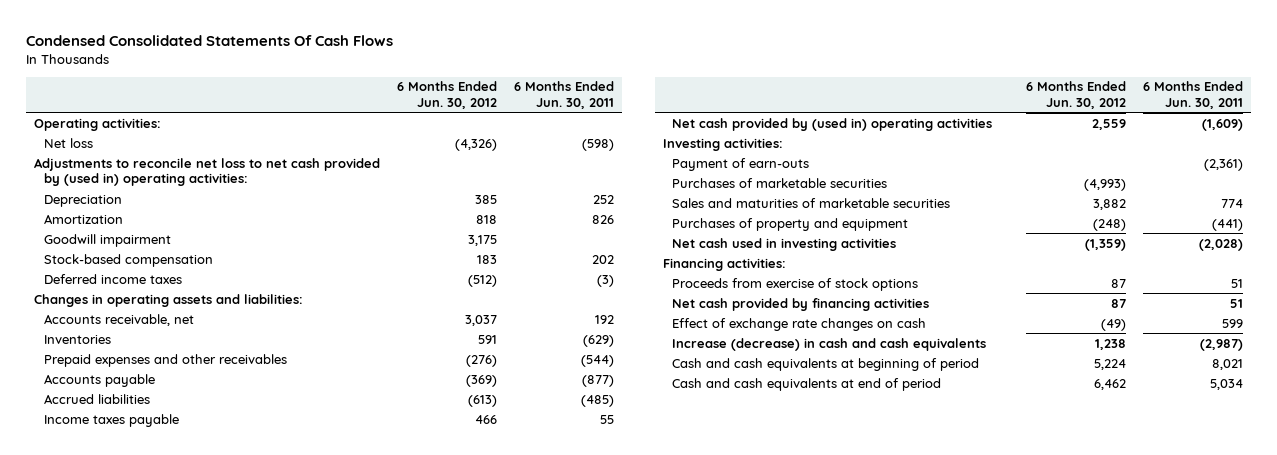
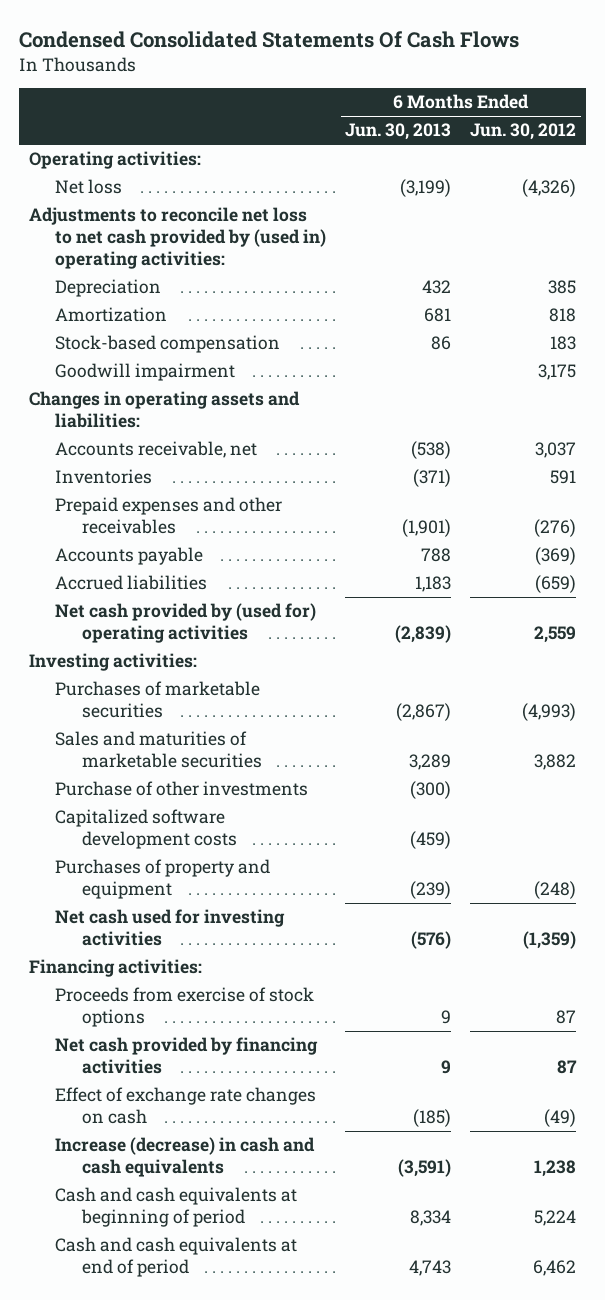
[513,81,614,109] 6 Months Ended Jun. 30, 2011 -> none
none -> [345,123,452,141] Jun. 30, 2013
[43,273,182,284] Deferred income taxes -> none
[43,233,171,247] Goodwill impairment -> [55,363,236,382] Goodwill impairment
[43,413,179,427] Income taxes payable -> none
[468,394,498,407] (613) -> [535,575,577,594] (659)
[672,117,993,131] Net cash provided by (used in) operating activities -> [55,603,317,644] Net cash provided by (used for) operating activities
[672,157,810,171] Payment of earn-outs -> none
none -> [55,781,309,797] Purchase of other investments
none -> [55,809,237,850] Capitalized software development costs
[672,237,897,251] Net cash used in investing activities -> [55,909,286,947] Net cash used for investing activities

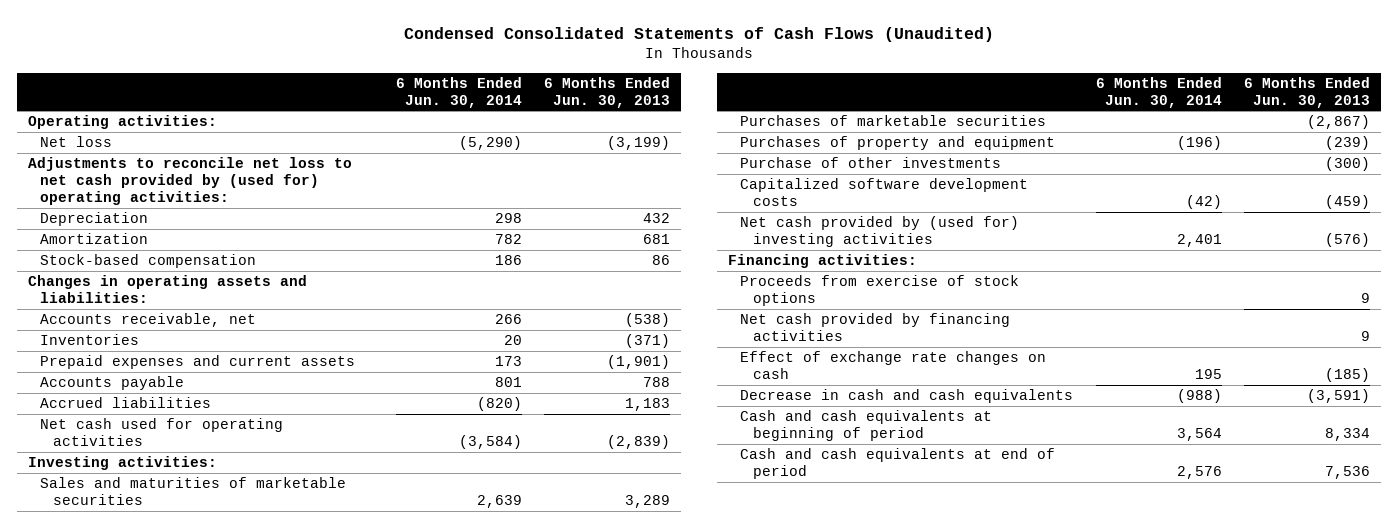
[19,30,520,48] Condensed Consolidated Statements Of Cash Flows -> [403,26,994,42] Condensed Consolidated Statements of Cash Flows (Unaudited)
[470,123,577,141] Jun. 30, 2012 -> none
none -> [395,76,522,108] 6 Months Ended Jun. 30, 2014
[28,207,327,269] Adjustments to reconcile net loss to net cash provided by (used in) operating activities: -> [27,157,352,206] Adjustments to reconcile net loss to net cash provided by (used for) operating activities:
[55,363,236,382] Goodwill impairment -> none
[55,497,283,535] Prepaid expenses and other receivables -> [40,355,356,370] Prepaid expenses and current assets
[55,603,317,644] Net cash provided by (used for) operating activities -> [40,418,284,447] Net cash used for operating activities
[55,681,261,719] Purchases of marketable securities -> [740,115,1047,127] Purchases of marketable securities
[55,859,271,900] Purchases of property and equipment -> [740,136,1056,151] Purchases of property and equipment
[55,909,286,947] Net cash used for investing activities -> [740,216,1020,248] Net cash provided by (used for) investing activities
[55,1137,316,1178] Increase (decrease) in cash and cash equivalents -> [740,389,1074,404] Decrease in cash and cash equivalents
[409,1260,452,1277] 4,743 -> [1324,466,1370,480] 7,536

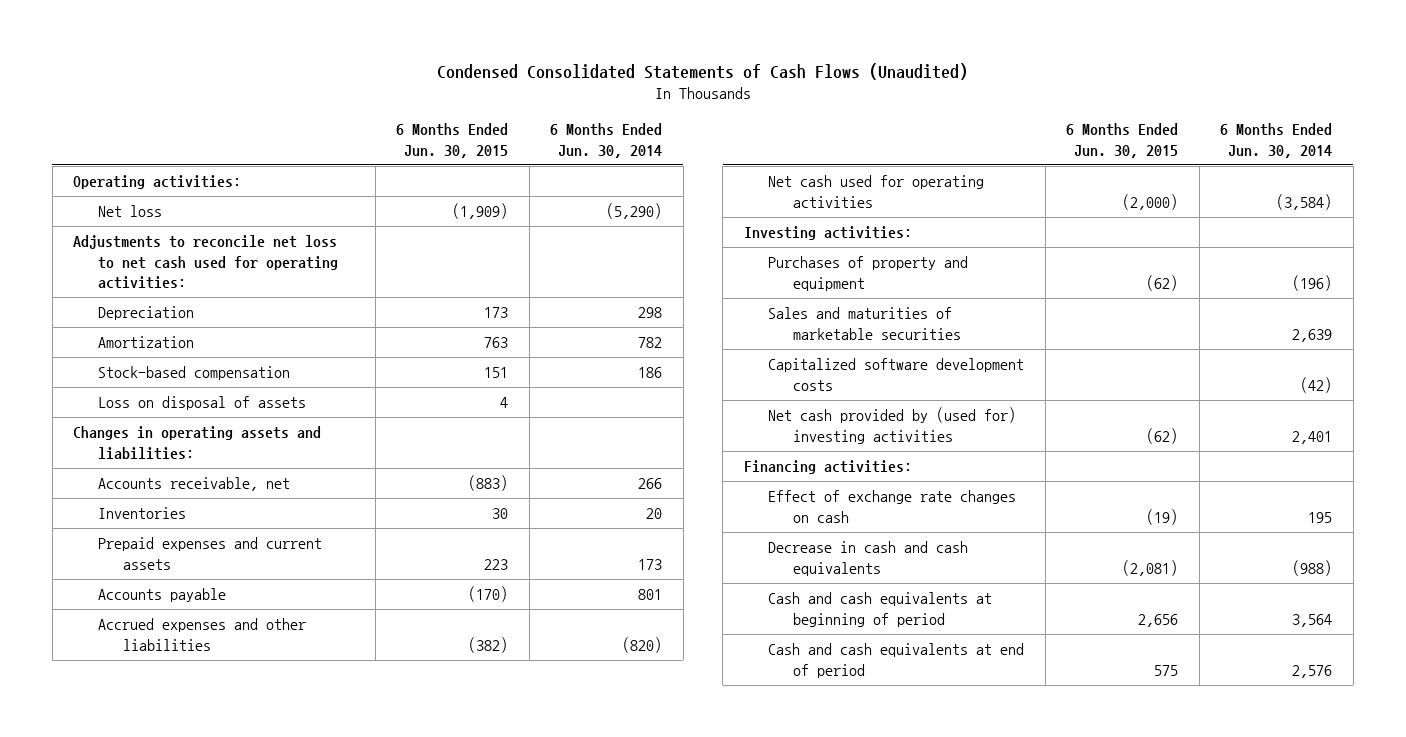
[543,76,670,108] 6 Months Ended Jun. 30, 2013 -> none
none -> [396,123,509,158] 6 Months Ended Jun. 30, 2015
[27,157,352,206] Adjustments to reconcile net loss to net cash provided by (used for) operating activities: -> [73,235,339,290] Adjustments to reconcile net loss to net cash used for operating activities:
none -> [98,396,307,411] Loss on disposal of assets
[40,397,212,409] Accrued liabilities -> [98,618,307,651] Accrued expenses and other liabilities
[740,115,1047,127] Purchases of marketable securities -> none
[740,157,1002,169] Purchase of other investments -> none
[40,477,347,506] Sales and maturities of marketable securities -> [768,307,962,340] Sales and maturities of marketable securities
[740,275,1020,307] Proceeds from exercise of stock options -> none
[740,313,1011,342] Net cash provided by financing activities -> none

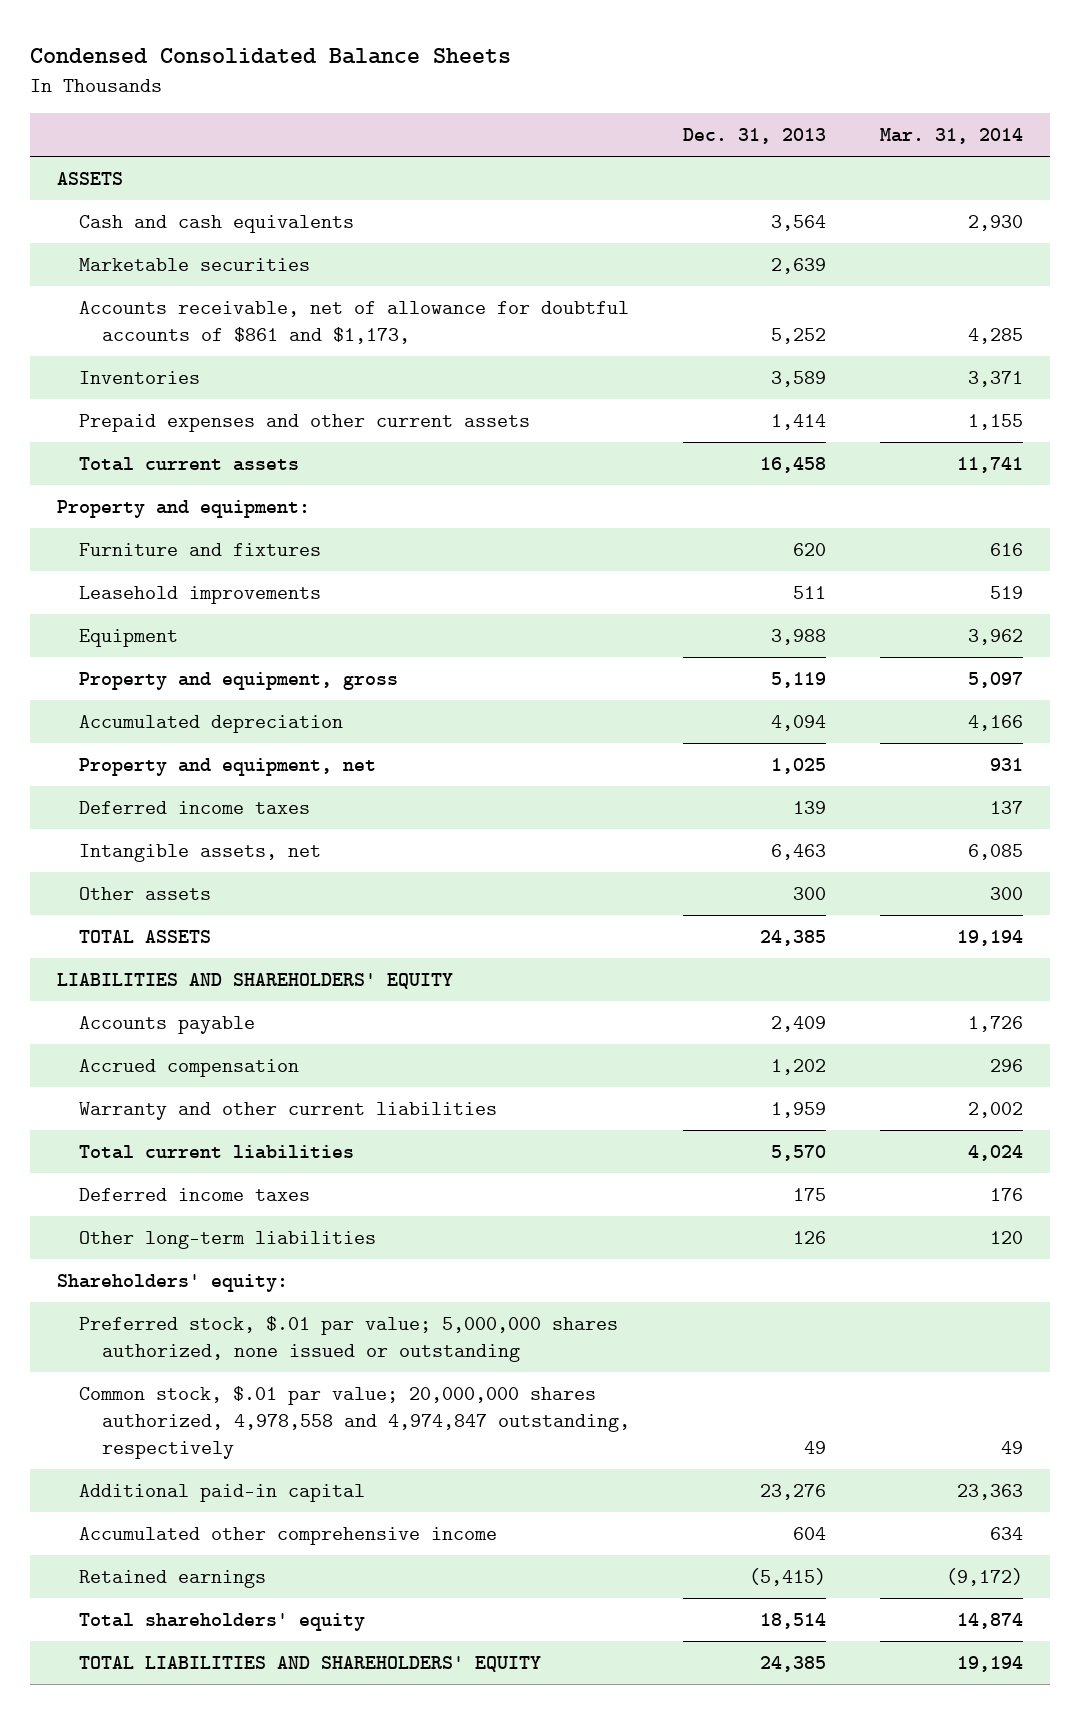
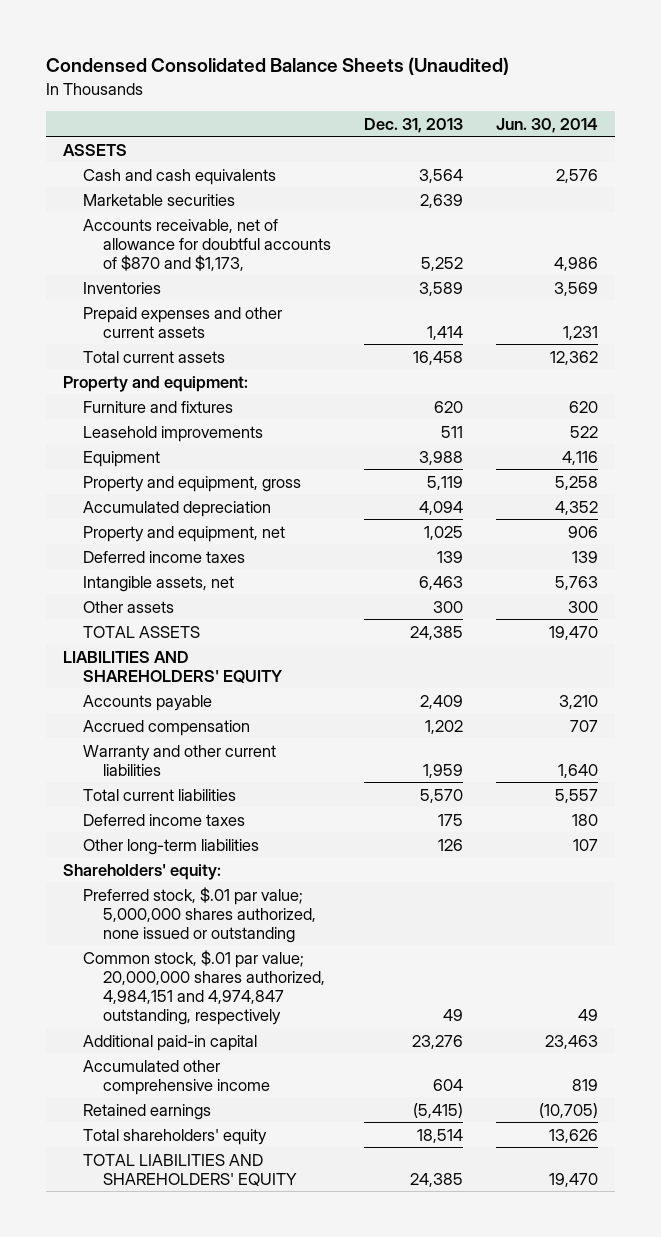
[30,48,512,65] Condensed Consolidated Balance Sheets -> [46,57,510,76] Condensed Consolidated Balance Sheets (Unaudited)
[879,128,1023,145] Mar. 31, 2014 -> none
none -> [496,117,599,133] Jun. 30, 2014
[79,301,630,344] Accounts receivable, net of allowance for doubtful accounts of $861 and $1,173, -> [82,218,331,271] Accounts receivable, net of allowance for doubtful accounts of $870 and $1,173,
[79,1386,630,1459] Common stock, $.01 par value; 20,000,000 shares authorized, 4,978,558 and 4,974,847 outstanding, respectively -> [82,949,325,1026] Common stock, $.01 par value; 20,000,000 shares authorized, 4,984,151 and 4,974,847 outstanding, respectively

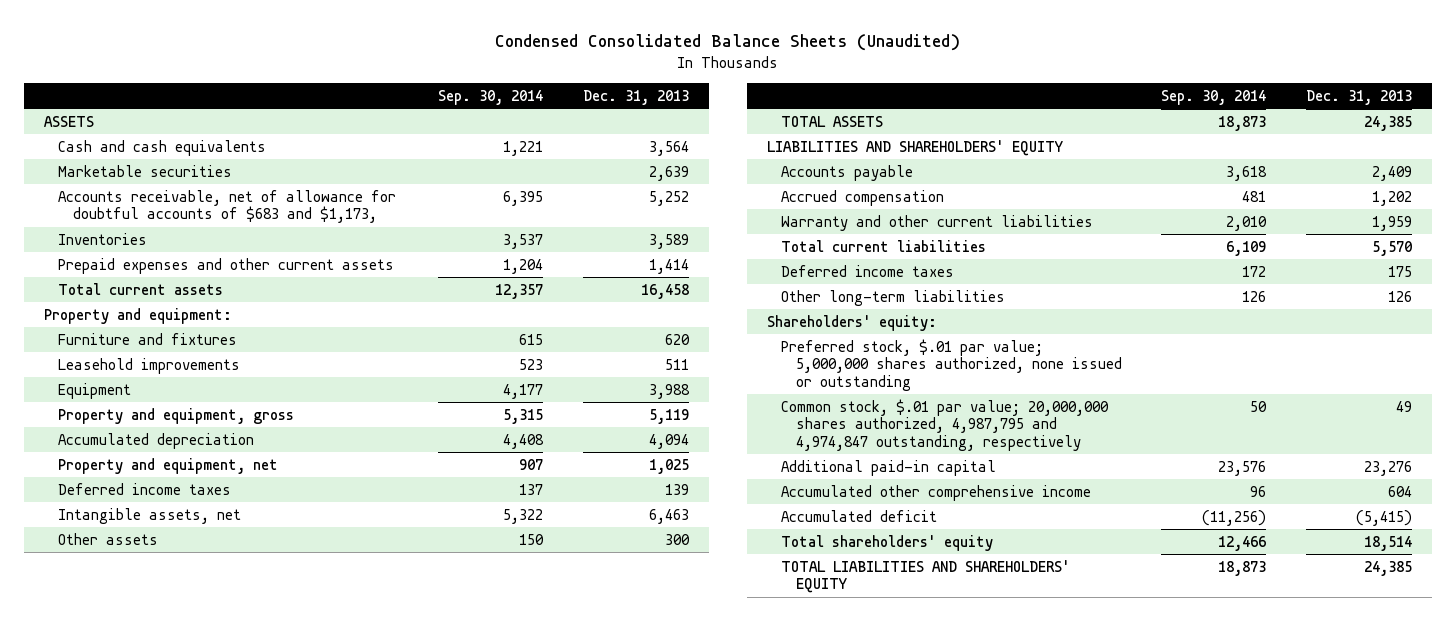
[496,117,599,133] Jun. 30, 2014 -> none
none -> [438,89,544,105] Sep. 30, 2014
[82,218,331,271] Accounts receivable, net of allowance for doubtful accounts of $870 and $1,173, -> [58,189,397,224] Accounts receivable, net of allowance for doubtful accounts of $683 and $1,173,
[82,949,325,1026] Common stock, $.01 par value; 20,000,000 shares authorized, 4,984,151 and 4,974,847 outstanding, respectively -> [781,398,1110,451] Common stock, $.01 par value; 20,000,000 shares authorized, 4,987,795 and 4,974,847 outstanding, respectively
[82,1103,211,1120] Retained earnings -> [781,509,938,522] Accumulated deficit

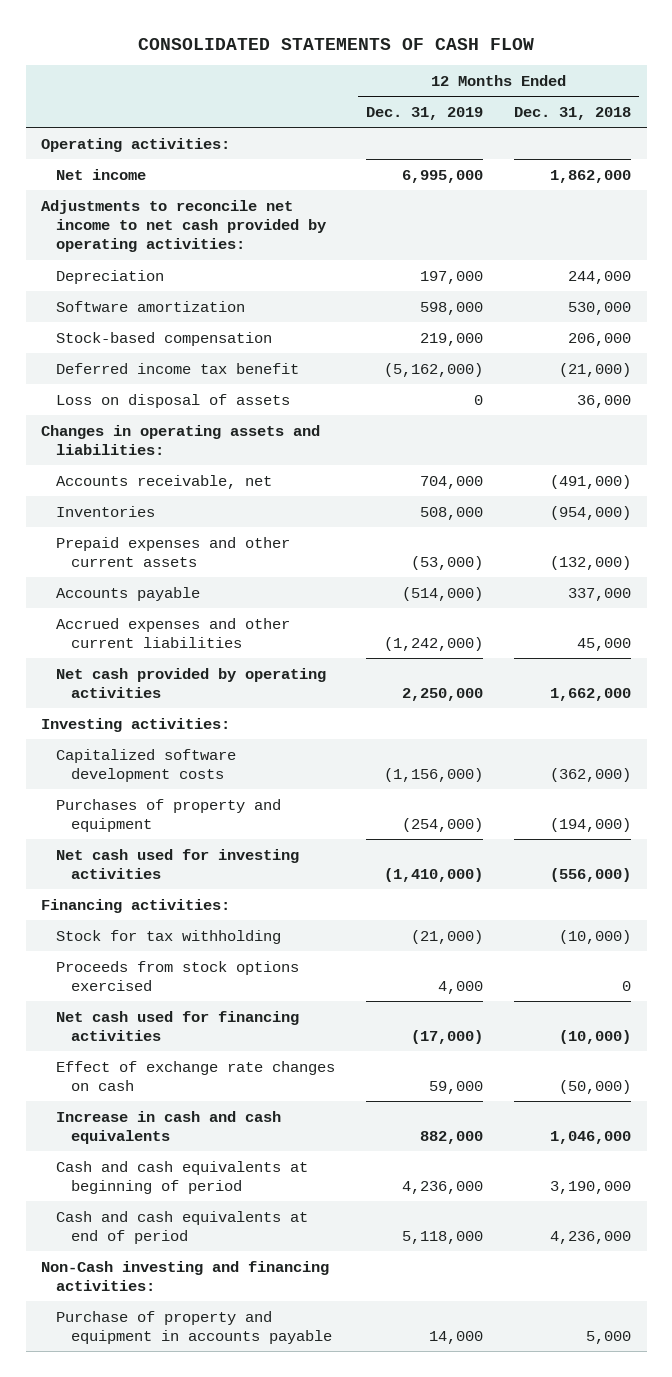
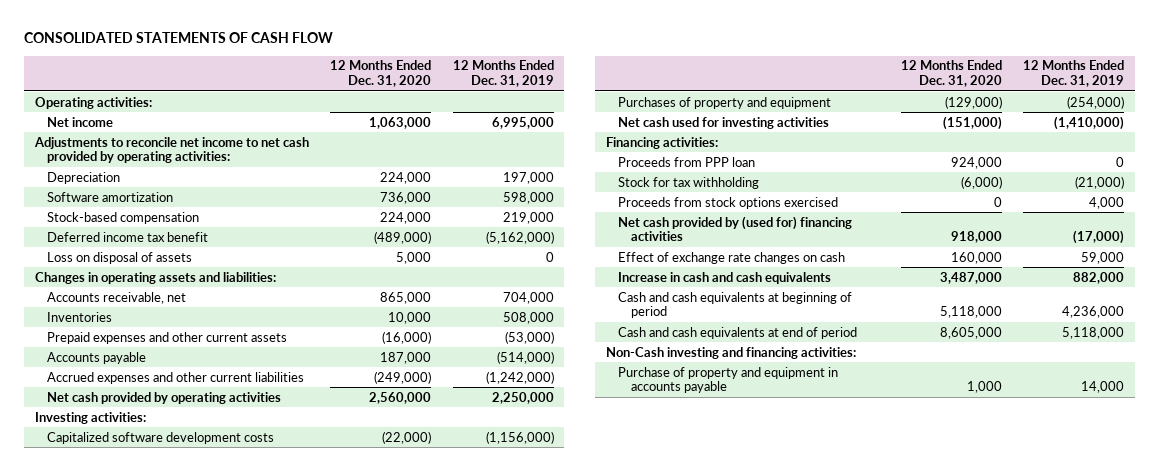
[514,106,632,120] Dec. 31, 2018 -> none
none -> [330,60,432,88] 12 Months Ended Dec. 31, 2020
none -> [618,156,756,167] Proceeds from PPP loan
[56,1010,300,1041] Net cash used for financing activities -> [618,215,853,242] Net cash provided by (used for) financing activities

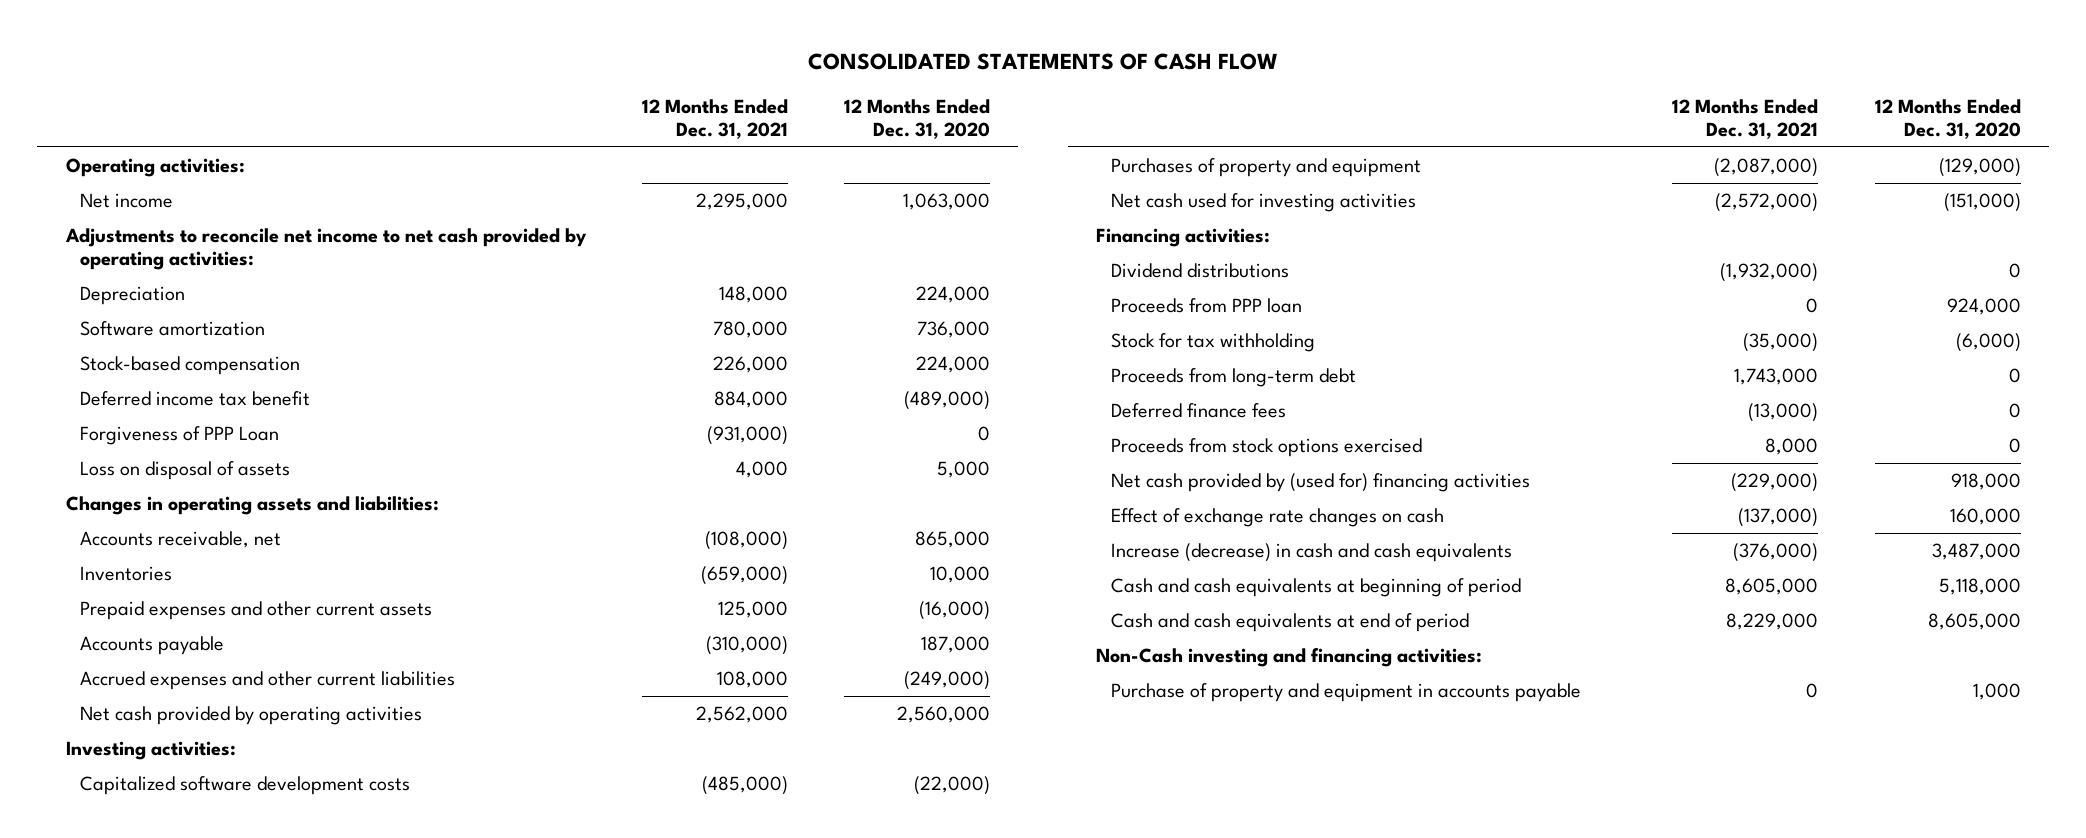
[452,60,554,88] 12 Months Ended Dec. 31, 2019 -> none
none -> [641,98,788,139] 12 Months Ended Dec. 31, 2021
none -> [79,425,279,445] Forgiveness of PPP Loan
none -> [1110,262,1289,278] Dividend distributions
none -> [1110,367,1356,387] Proceeds from long-term debt
none -> [1110,402,1286,418] Deferred finance fees
[618,271,832,284] Increase in cash and cash equivalents -> [1110,542,1512,562] Increase (decrease) in cash and cash equivalents

